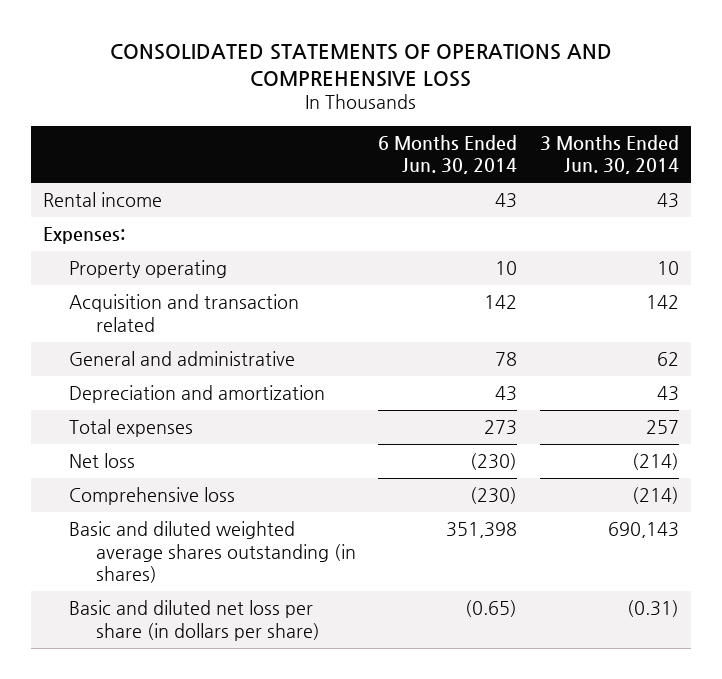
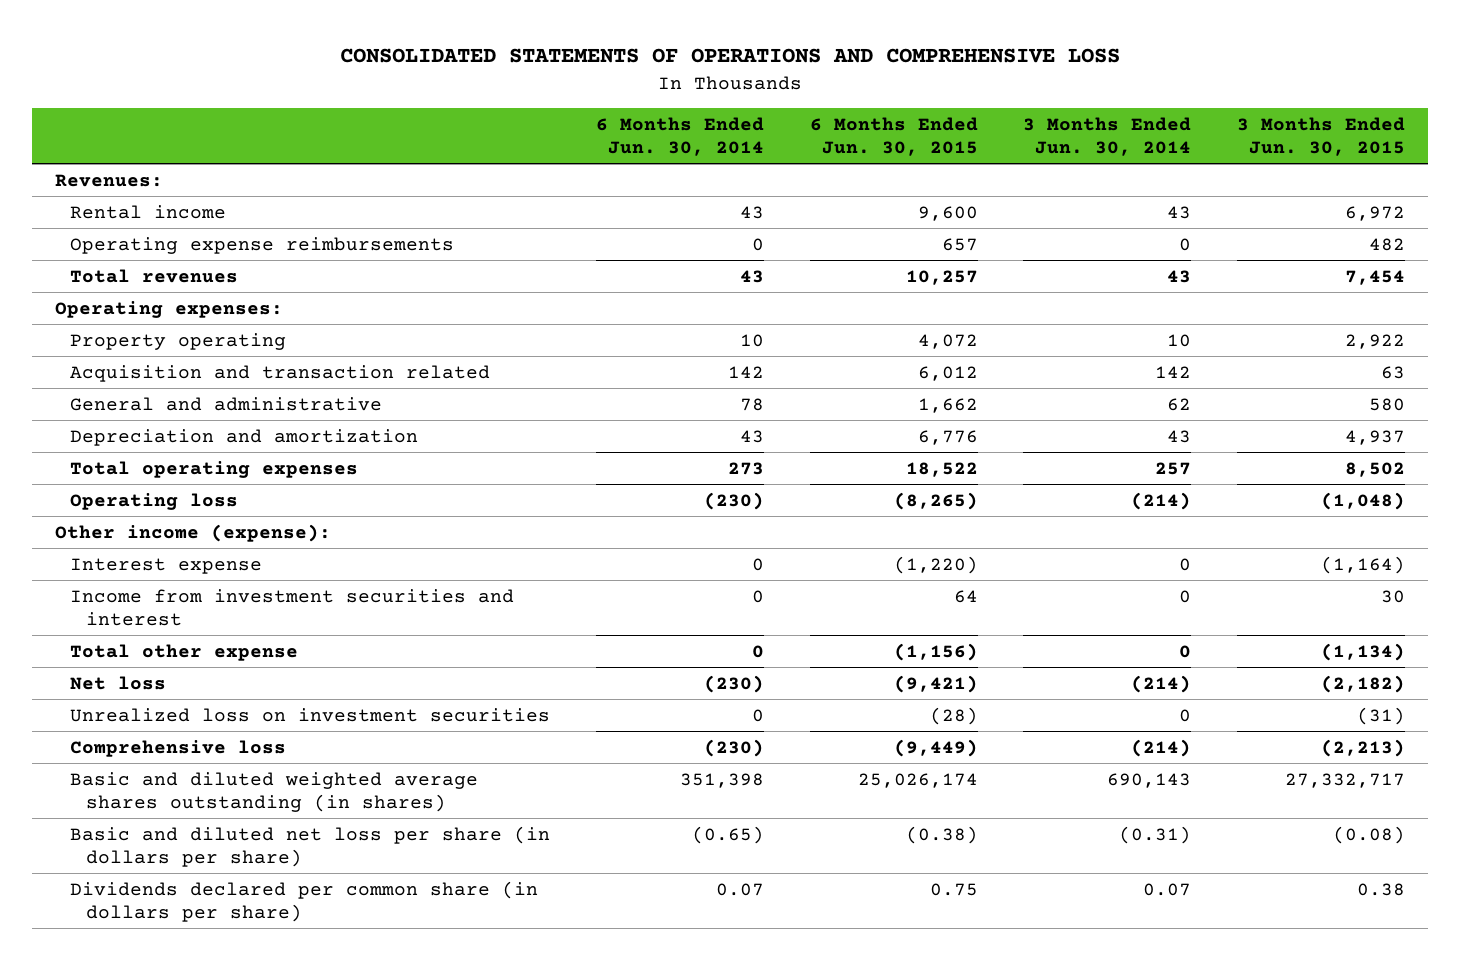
none -> [809,116,978,156] 6 Months Ended Jun. 30, 2015
none -> [1237,116,1406,156] 3 Months Ended Jun. 30, 2015
none -> [54,173,163,187] Revenues:
none -> [70,236,455,254] Operating expense reimbursements
none -> [70,268,239,283] Total revenues
[42,227,125,245] Expenses: -> [54,300,283,318] Operating expenses:
[69,419,194,438] Total expenses -> [70,460,359,478] Total operating expenses
none -> [70,492,239,510] Operating loss
none -> [54,523,331,542] Other income (expense):
none -> [70,557,263,574] Interest expense
none -> [70,588,515,626] Income from investment securities and interest
none -> [70,643,299,661] Total other expense
none -> [70,707,551,722] Unrealized loss on investment securities
none -> [70,880,539,922] Dividends declared per common share (in dollars per share)

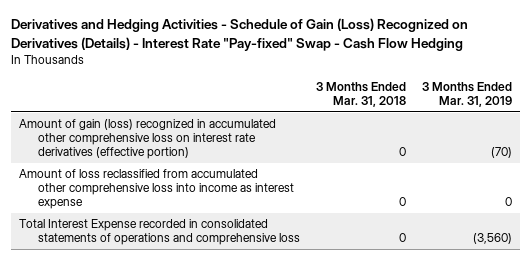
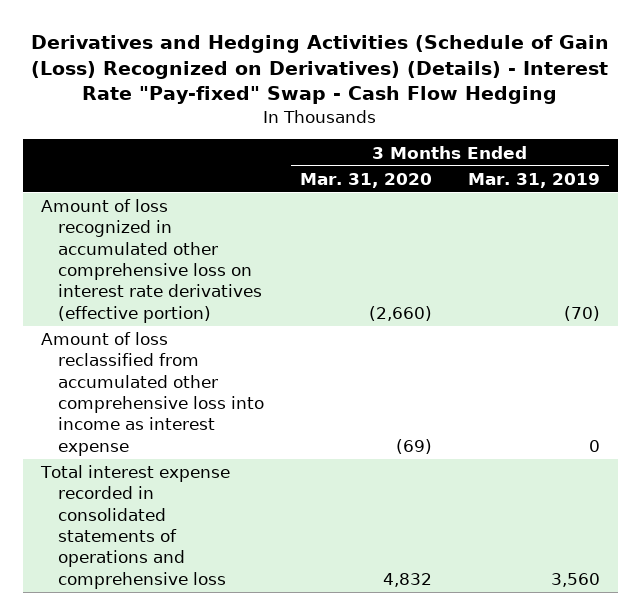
[10,18,468,51] Derivatives and Hedging Activities - Schedule of Gain (Loss) Recognized on Derivatives (Details) - Interest Rate "Pay-fixed" Swap - Cash Flow Hedging -> [31,34,610,105] Derivatives and Hedging Activities (Schedule of Gain (Loss) Recognized on Derivatives) (Details) - Interest Rate "Pay-fixed" Swap - Cash Flow Hedging
[315,82,406,108] 3 Months Ended Mar. 31, 2018 -> none
none -> [299,172,432,188] Mar. 31, 2020
[19,119,277,160] Amount of gain (loss) recognized in accumulated other comprehensive loss on interest rate derivatives (effective portion) -> [40,199,262,323] Amount of loss recognized in accumulated other comprehensive loss on interest rate derivatives (effective portion)
[19,219,300,246] Total Interest Expense recorded in consolidated statements of operations and comprehensive loss -> [39,465,230,589] Total interest expense recorded in consolidated statements of operations and comprehensive loss
[472,233,512,245] (3,560) -> [550,572,600,587] 3,560

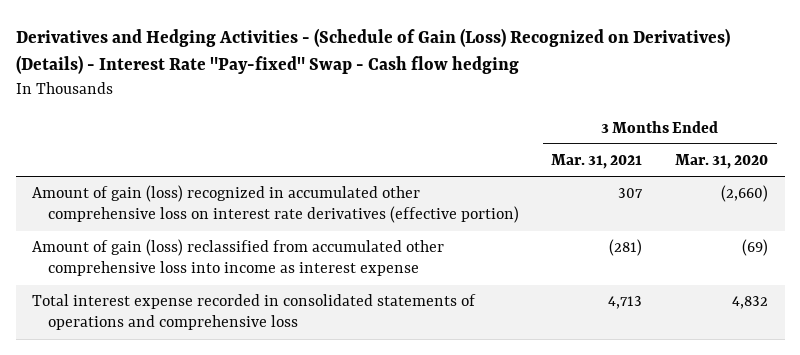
[31,34,610,105] Derivatives and Hedging Activities (Schedule of Gain (Loss) Recognized on Derivatives) (Details) - Interest Rate "Pay-fixed" Swap - Cash Flow Hedging -> [15,27,730,75] Derivatives and Hedging Activities - (Schedule of Gain (Loss) Recognized on Derivatives) (Details) - Interest Rate "Pay-fixed" Swap - Cash flow hedging
[467,172,600,188] Mar. 31, 2019 -> none
none -> [551,153,643,169] Mar. 31, 2021
[40,199,262,323] Amount of loss recognized in accumulated other comprehensive loss on interest rate derivatives (effective portion) -> [31,185,519,224] Amount of gain (loss) recognized in accumulated other comprehensive loss on interest rate derivatives (effective portion)
[40,332,264,456] Amount of loss reclassified from accumulated other comprehensive loss into income as interest expense -> [31,239,444,277] Amount of gain (loss) reclassified from accumulated other comprehensive loss into income as interest expense

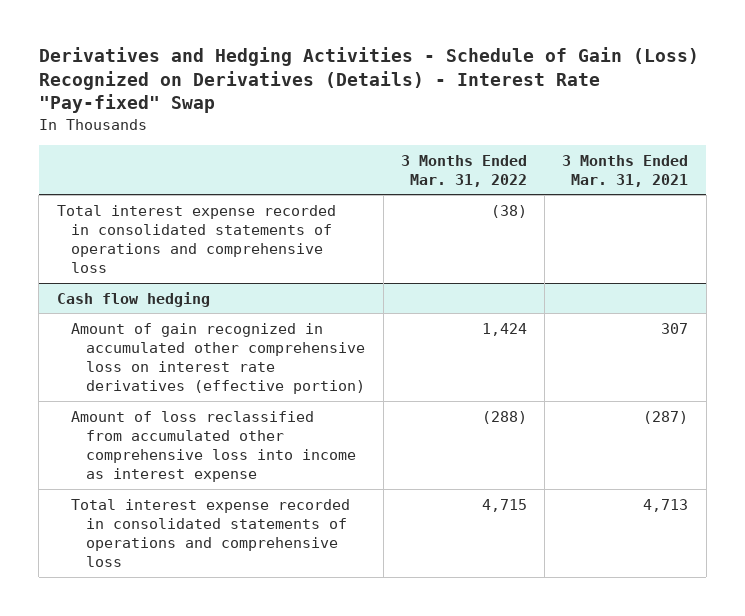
[15,27,730,75] Derivatives and Hedging Activities - (Schedule of Gain (Loss) Recognized on Derivatives) (Details) - Interest Rate "Pay-fixed" Swap - Cash flow hedging -> [38,47,699,114] Derivatives and Hedging Activities - Schedule of Gain (Loss) Recognized on Derivatives (Details) - Interest Rate "Pay-fixed" Swap
[675,153,769,169] Mar. 31, 2020 -> none
none -> [400,154,527,187] 3 Months Ended Mar. 31, 2022
none -> [56,204,336,274] Total interest expense recorded in consolidated statements of operations and comprehensive loss
none -> [56,291,210,307] Cash flow hedging
[31,185,519,224] Amount of gain (loss) recognized in accumulated other comprehensive loss on interest rate derivatives (effective portion) -> [71,322,366,395] Amount of gain recognized in accumulated other comprehensive loss on interest rate derivatives (effective portion)
[31,239,444,277] Amount of gain (loss) reclassified from accumulated other comprehensive loss into income as interest expense -> [71,410,357,483] Amount of loss reclassified from accumulated other comprehensive loss into income as interest expense
[609,239,643,257] (281) -> [643,410,689,424] (287)

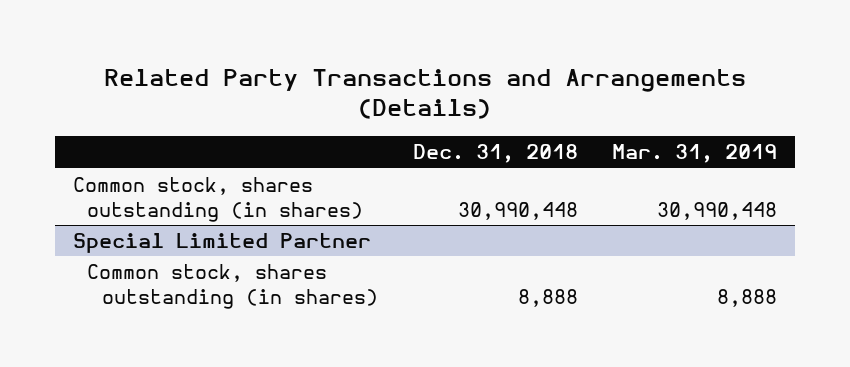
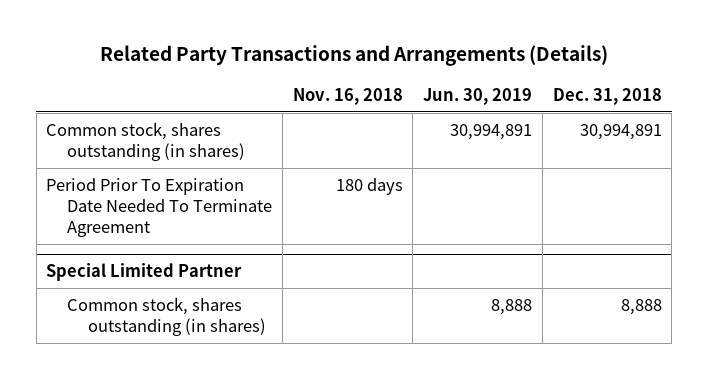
[612,144,778,164] Mar. 31, 2019 -> none
none -> [292,87,403,105] Nov. 16, 2018
none -> [423,87,533,105] Jun. 30, 2019
[457,202,578,221] 30,990,448 -> [579,123,662,140] 30,994,891
none -> [46,177,273,238] Period Prior To Expiration Date Needed To Terminate Agreement

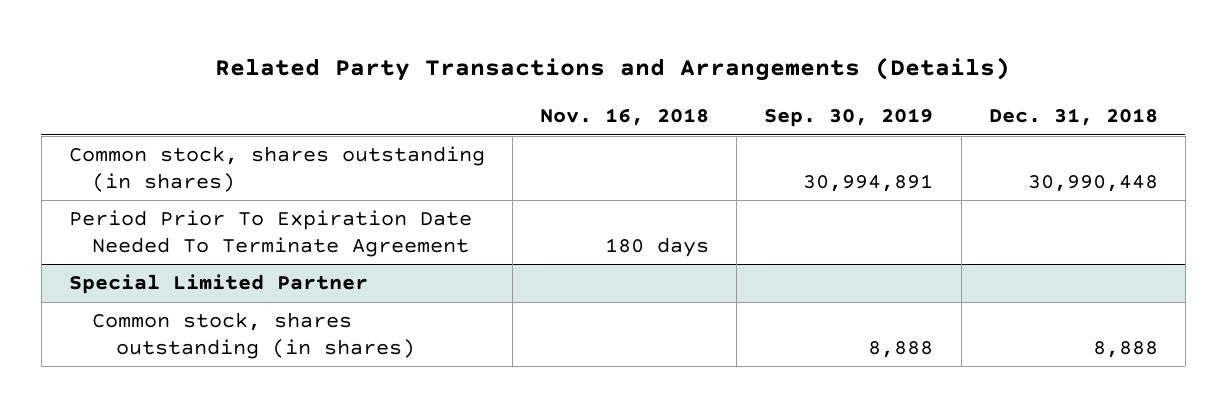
[423,87,533,105] Jun. 30, 2019 -> none
none -> [764,108,934,128] Sep. 30, 2019
[579,123,662,140] 30,994,891 -> [1027,174,1158,192] 30,990,448

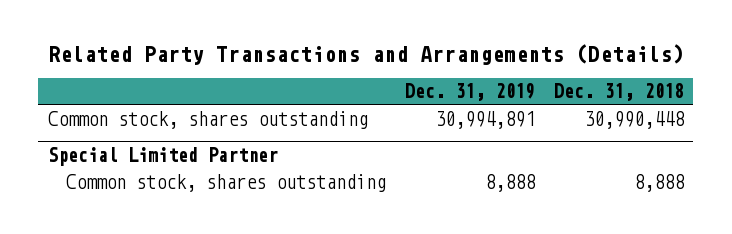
[540,108,710,127] Nov. 16, 2018 -> none
[764,108,934,128] Sep. 30, 2019 -> none
none -> [405,83,536,102] Dec. 31, 2019
[68,210,472,257] Period Prior To Expiration Date Needed To Terminate Agreement -> none
[68,146,485,192] Common stock, shares outstanding (in shares) -> [47,111,368,130] Common stock, shares outstanding
[92,312,415,359] Common stock, shares outstanding (in shares) -> [66,174,387,193] Common stock, shares outstanding

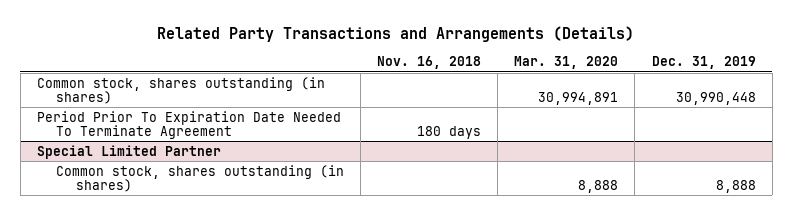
[554,83,685,102] Dec. 31, 2018 -> none
none -> [377,56,482,70] Nov. 16, 2018
none -> [514,56,619,70] Mar. 31, 2020
[47,111,368,130] Common stock, shares outstanding -> [36,76,325,105] Common stock, shares outstanding (in shares)
[435,111,536,130] 30,994,891 -> [675,92,756,106] 30,990,448
none -> [36,110,341,140] Period Prior To Expiration Date Needed To Terminate Agreement
[66,174,387,193] Common stock, shares outstanding -> [56,164,345,193] Common stock, shares outstanding (in shares)

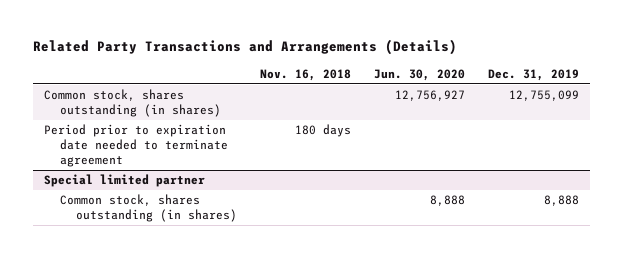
[514,56,619,70] Mar. 31, 2020 -> none
none -> [373,68,465,81] Jun. 30, 2020
[675,92,756,106] 30,990,448 -> [508,90,579,102] 12,755,099
[36,110,341,140] Period Prior To Expiration Date Needed To Terminate Agreement -> [44,124,229,167] Period prior to expiration date needed to terminate agreement
[36,144,221,159] Special Limited Partner -> [44,174,206,188] Special limited partner

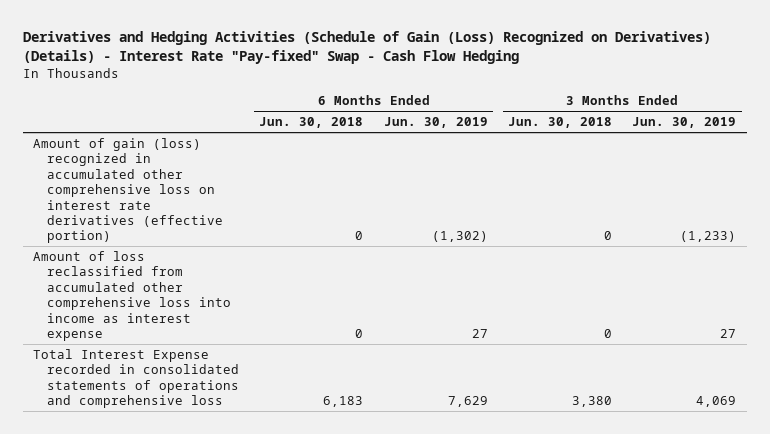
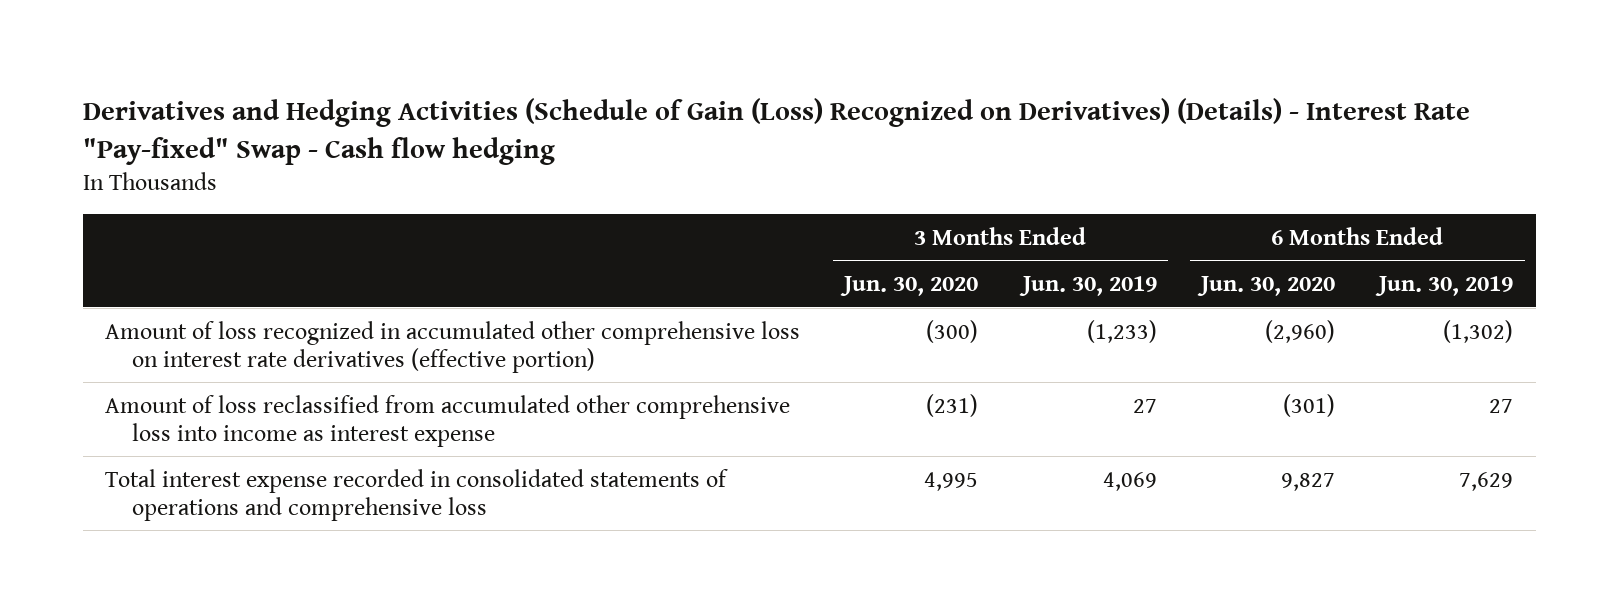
[23,31,712,65] Derivatives and Hedging Activities (Schedule of Gain (Loss) Recognized on Derivatives) (Details) - Interest Rate "Pay-fixed" Swap - Cash Flow Hedging -> [82,98,1470,165] Derivatives and Hedging Activities (Schedule of Gain (Loss) Recognized on Derivatives) (Details) - Interest Rate "Pay-fixed" Swap - Cash flow hedging
[259,117,364,129] Jun. 30, 2018 -> none
[508,117,613,129] Jun. 30, 2018 -> none
none -> [840,276,979,297] Jun. 30, 2020
none -> [1197,276,1336,297] Jun. 30, 2020
[33,137,224,244] Amount of gain (loss) recognized in accumulated other comprehensive loss on interest rate derivatives (effective portion) -> [104,320,800,373] Amount of loss recognized in accumulated other comprehensive loss on interest rate derivatives (effective portion)
[33,348,240,409] Total Interest Expense recorded in consolidated statements of operations and comprehensive loss -> [104,468,728,521] Total interest expense recorded in consolidated statements of operations and comprehensive loss

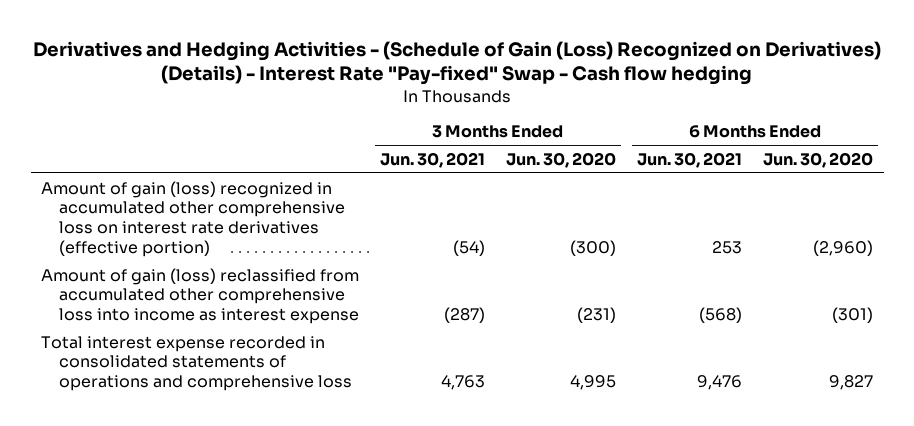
[82,98,1470,165] Derivatives and Hedging Activities (Schedule of Gain (Loss) Recognized on Derivatives) (Details) - Interest Rate "Pay-fixed" Swap - Cash flow hedging -> [33,40,882,86] Derivatives and Hedging Activities - (Schedule of Gain (Loss) Recognized on Derivatives) (Details) - Interest Rate "Pay-fixed" Swap - Cash flow hedging
[1018,276,1157,297] Jun. 30, 2019 -> none
[1375,276,1514,297] Jun. 30, 2019 -> none
none -> [380,151,486,168] Jun. 30, 2021
none -> [637,151,743,168] Jun. 30, 2021
[104,320,800,373] Amount of loss recognized in accumulated other comprehensive loss on interest rate derivatives (effective portion) -> [41,180,345,258] Amount of gain (loss) recognized in accumulated other comprehensive loss on interest rate derivatives (effective portion)
[104,394,790,447] Amount of loss reclassified from accumulated other comprehensive loss into income as interest expense -> [41,267,360,325] Amount of gain (loss) reclassified from accumulated other comprehensive loss into income as interest expense

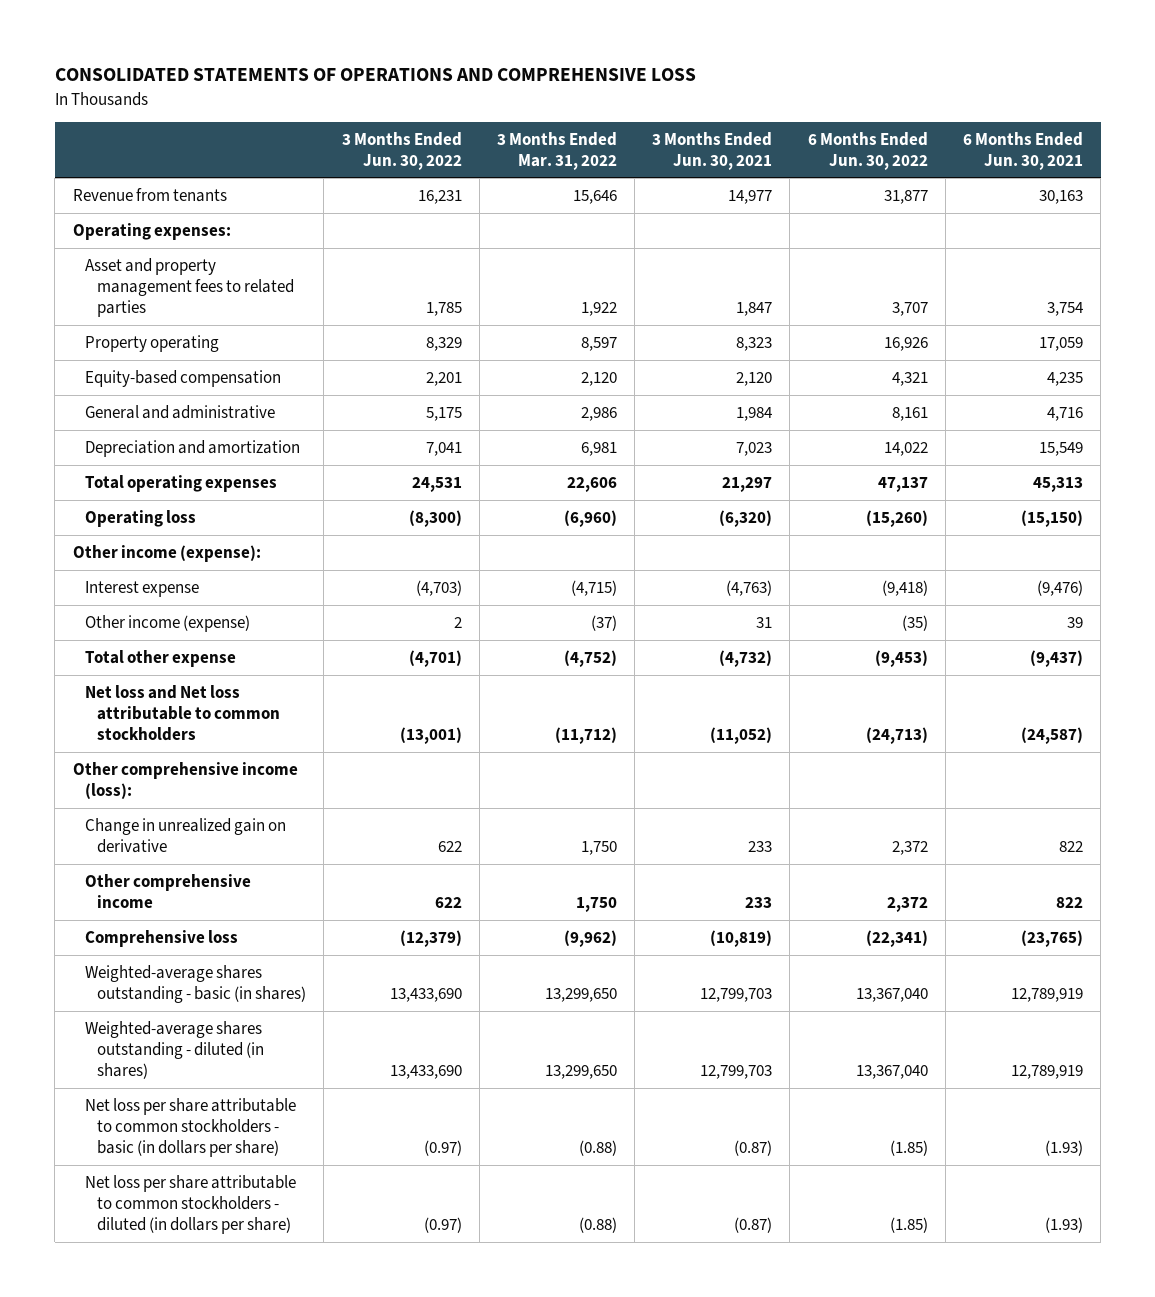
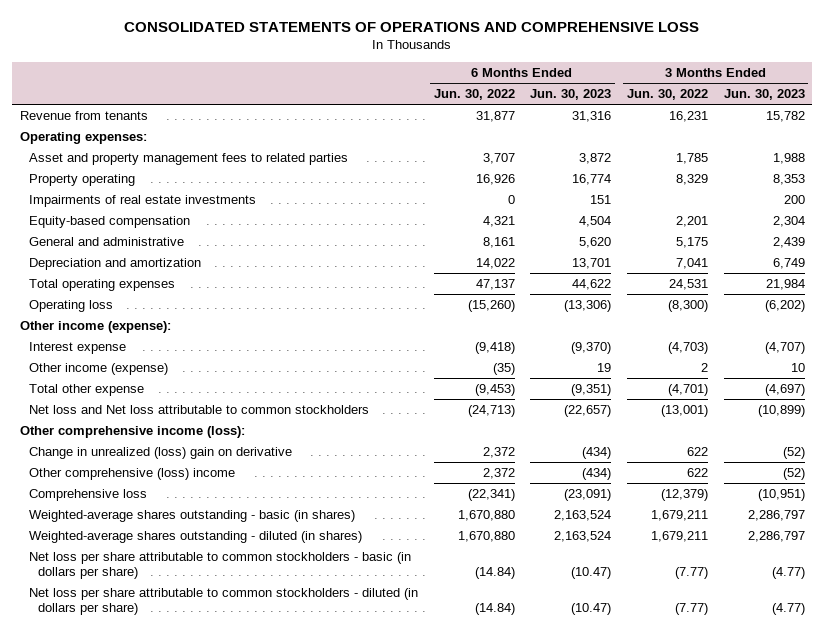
[496,131,617,170] 3 Months Ended Mar. 31, 2022 -> none
[652,131,773,170] 3 Months Ended Jun. 30, 2021 -> none
[962,131,1083,170] 6 Months Ended Jun. 30, 2021 -> none
none -> [530,89,612,101] Jun. 30, 2023
none -> [723,89,805,101] Jun. 30, 2023
none -> [29,194,257,207] Impairments of real estate investments
[84,817,286,853] Change in unrealized gain on derivative -> [29,446,293,459] Change in unrealized (loss) gain on derivative
[84,873,251,908] Other comprehensive income -> [29,467,236,480] Other comprehensive (loss) income
[389,987,462,1002] 13,433,690 -> [650,509,708,521] 1,679,211
[855,987,928,1002] 13,367,040 -> [457,509,515,521] 1,670,880
[389,1064,462,1079] 13,433,690 -> [650,530,708,542] 1,679,211
[855,1064,928,1079] 13,367,040 -> [457,530,515,542] 1,670,880
[423,1139,462,1156] (0.97) -> [674,567,708,580] (7.77)
[889,1139,928,1156] (1.85) -> [474,567,515,580] (14.84)
[423,1216,462,1233] (0.97) -> [674,603,708,616] (7.77)
[889,1216,928,1233] (1.85) -> [474,603,515,616] (14.84)

